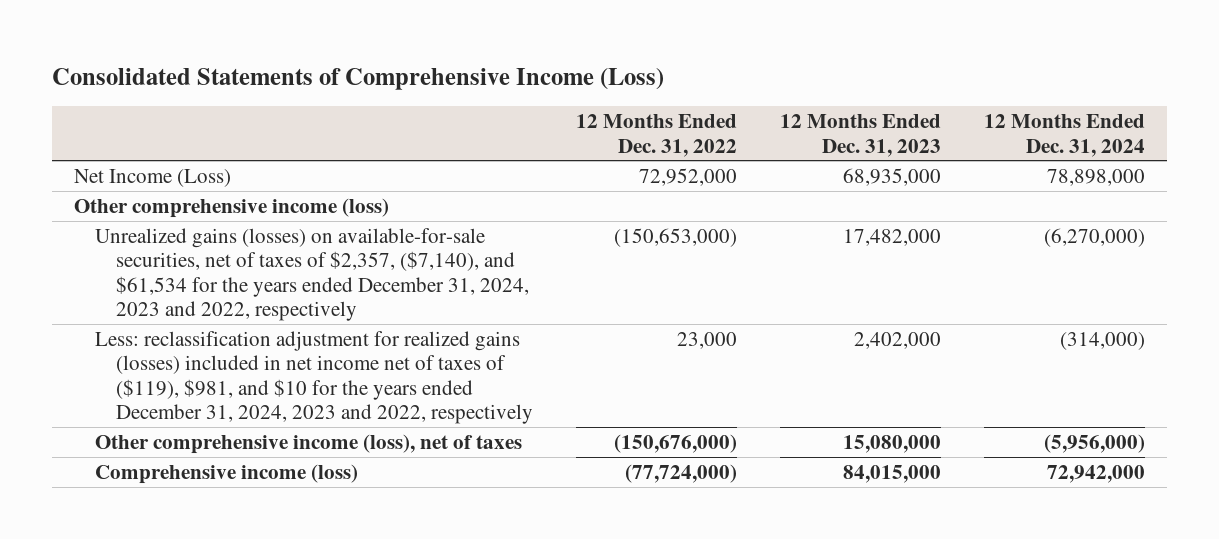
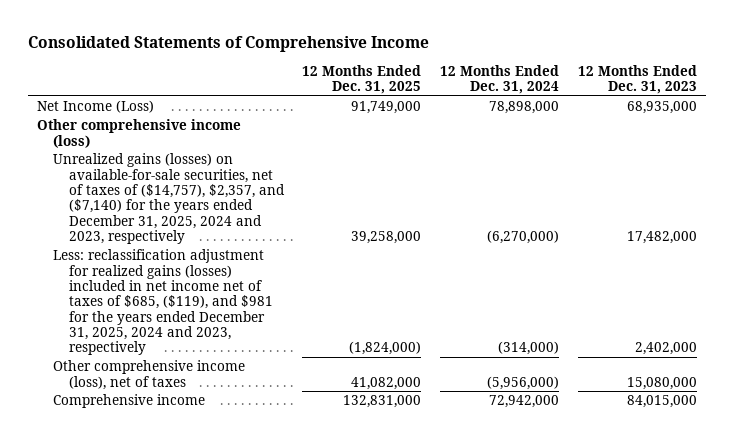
[52,68,665,91] Consolidated Statements of Comprehensive Income (Loss) -> [27,36,429,53] Consolidated Statements of Comprehensive Income
[575,114,737,157] 12 Months Ended Dec. 31, 2022 -> none
none -> [302,64,422,94] 12 Months Ended Dec. 31, 2025
[94,227,529,322] Unrealized gains (losses) on available-for-sale securities, net of taxes of $2,357, ($7,140), and $61,534 for the years ended December 31, 2024, 2023 and 2022, respectively -> [52,153,285,245] Unrealized gains (losses) on available-for-sale securities, net of taxes of ($14,757), $2,357, and ($7,140) for the years ended December 31, 2025, 2024 and 2023, respectively
[94,330,533,425] Less: reclassification adjustment for realized gains (losses) included in net income net of taxes of ($119), $981, and $10 for the years ended December 31, 2024, 2023 and 2022, respectively -> [52,249,273,356] Less: reclassification adjustment for realized gains (losses) included in net income net of taxes of $685, ($119), and $981 for the years ended December 31, 2025, 2024 and 2023, respectively
[94,463,358,484] Comprehensive income (loss) -> [52,394,205,409] Comprehensive income

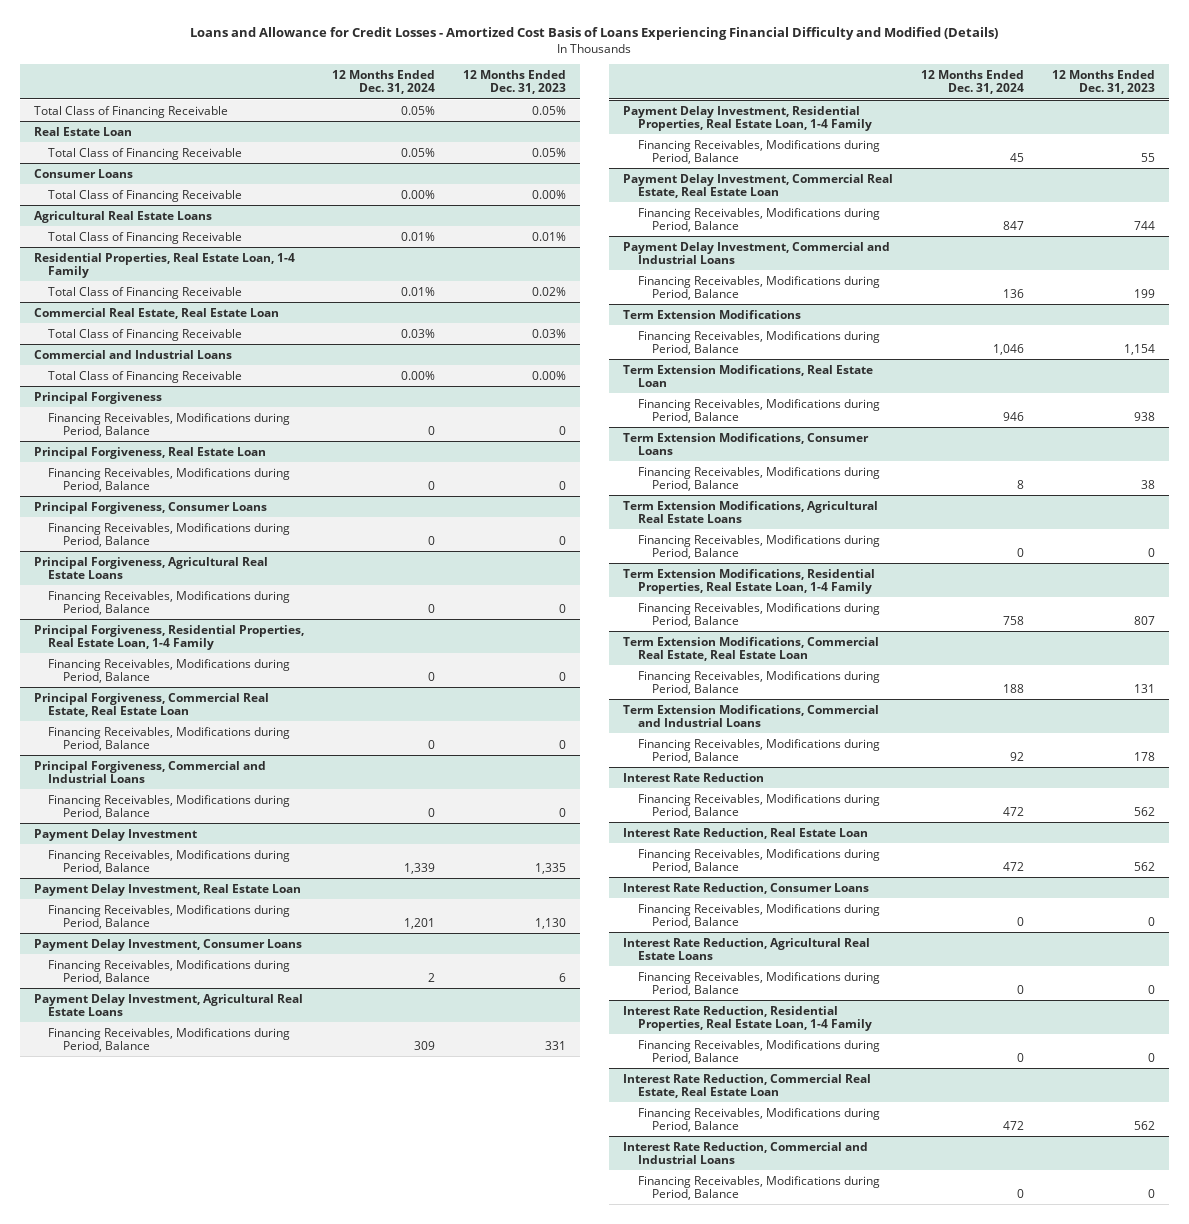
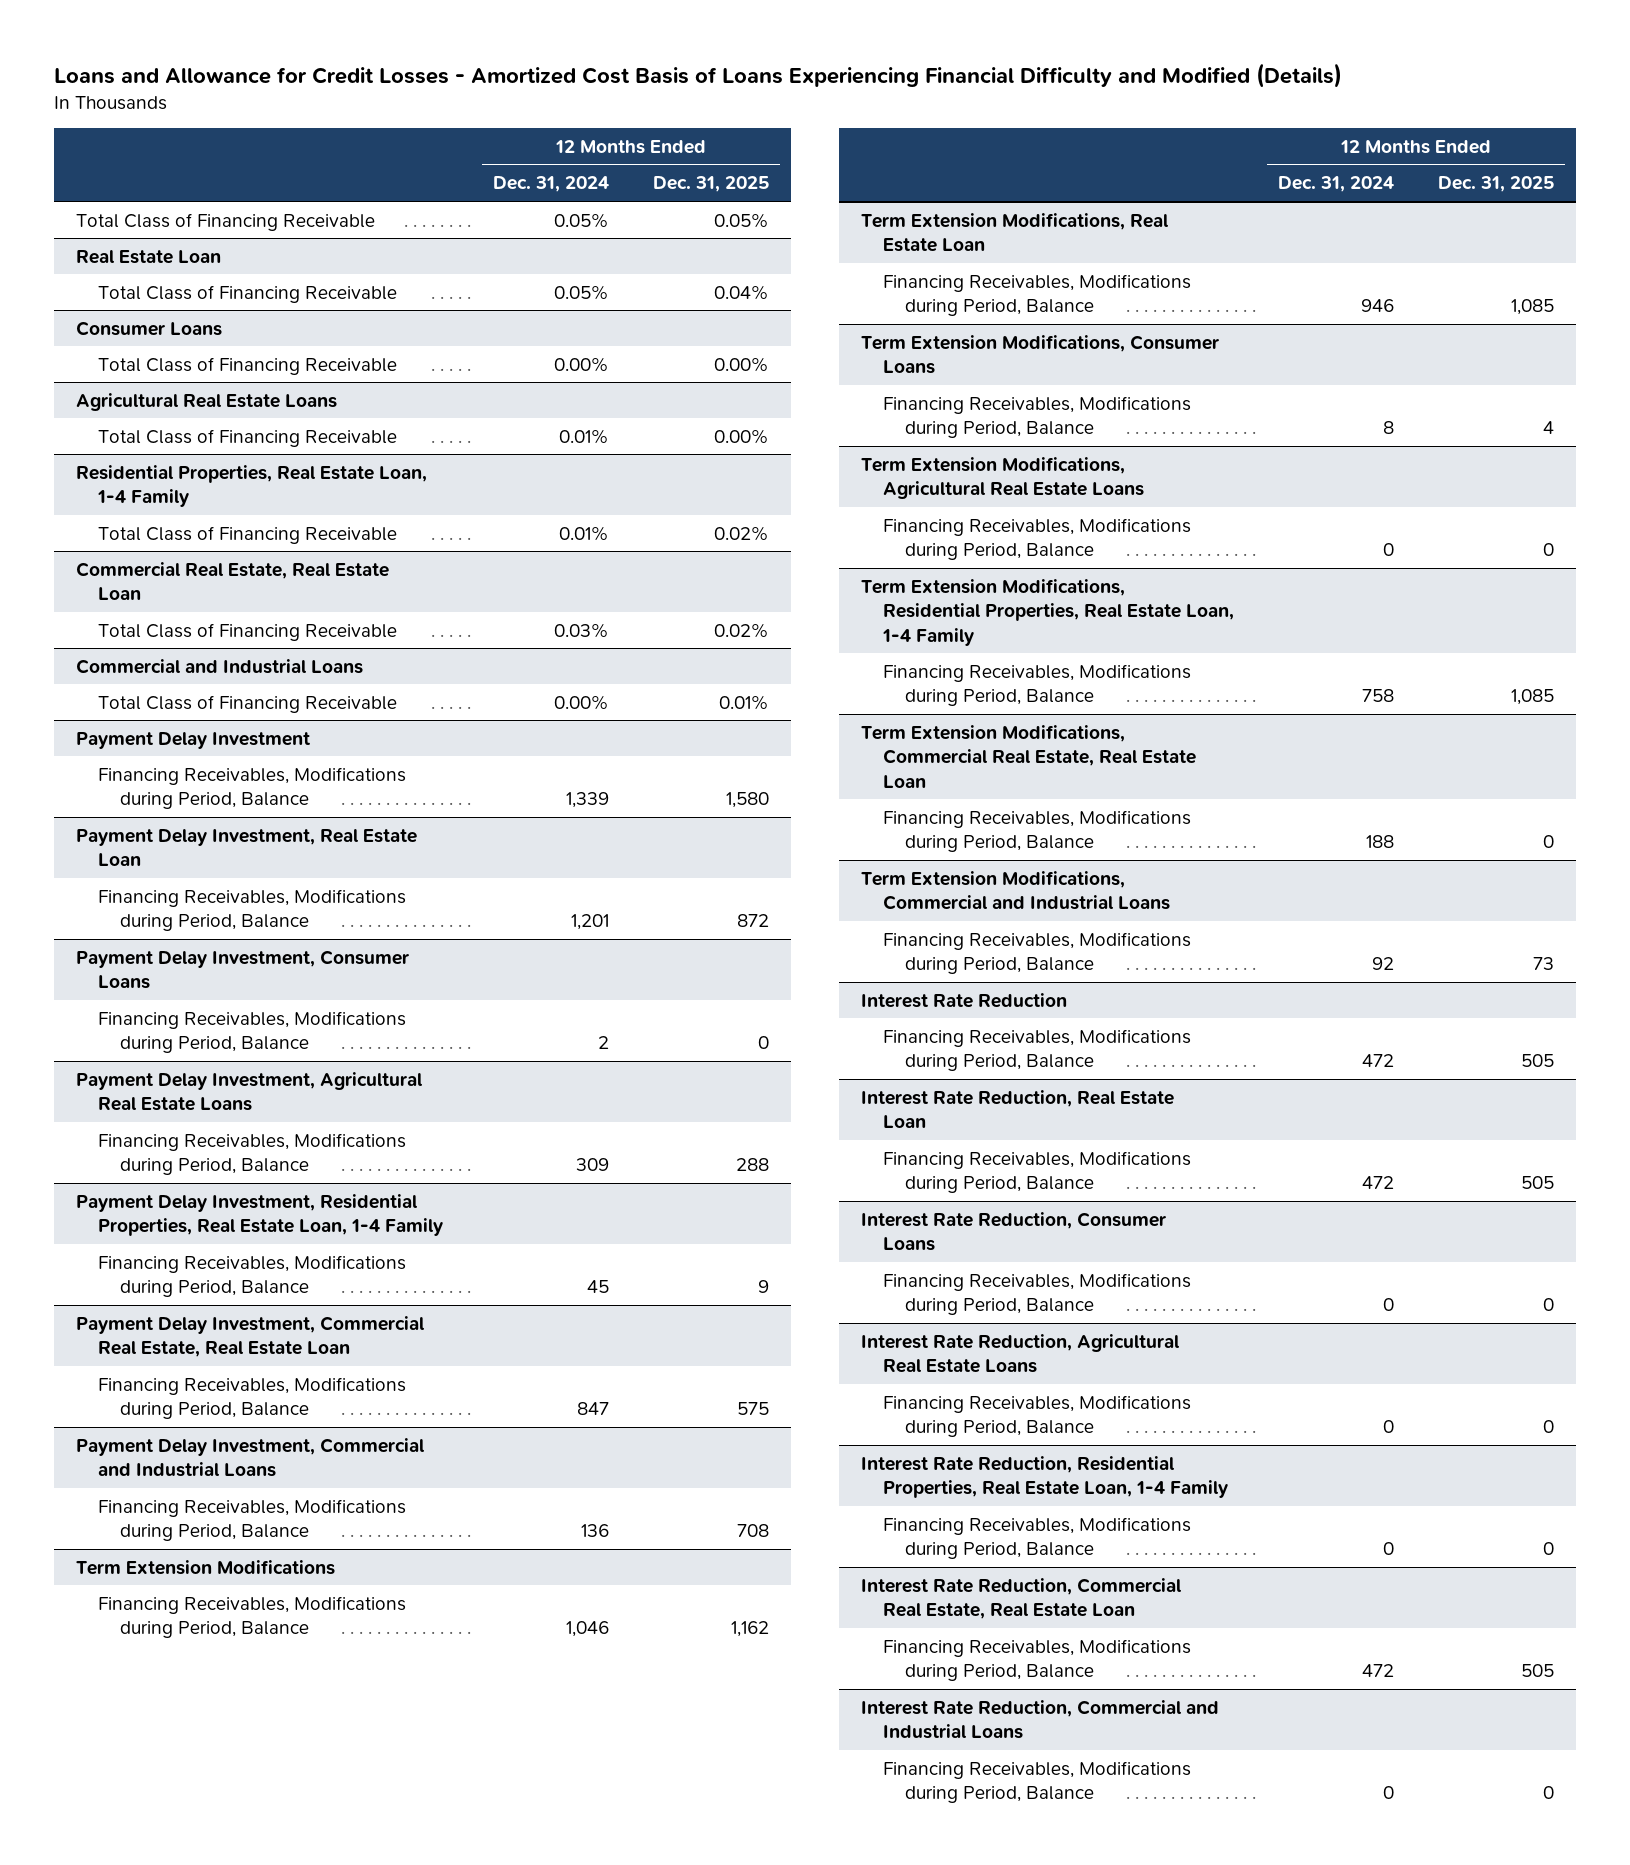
[463,69,567,95] 12 Months Ended Dec. 31, 2023 -> none
none -> [652,176,769,193] Dec. 31, 2025
[33,391,162,404] Principal Forgiveness -> none
[48,412,291,437] Financing Receivables, Modifications during Period, Balance -> none
[33,446,266,459] Principal Forgiveness, Real Estate Loan -> none
[48,467,291,492] Financing Receivables, Modifications during Period, Balance -> none
[33,501,267,514] Principal Forgiveness, Consumer Loans -> none
[48,522,291,547] Financing Receivables, Modifications during Period, Balance -> none
[33,556,268,579] Principal Forgiveness, Agricultural Real Estate Loans -> none
[48,590,291,615] Financing Receivables, Modifications during Period, Balance -> none
[33,624,304,650] Principal Forgiveness, Residential Properties, Real Estate Loan, 1-4 Family -> none
[48,658,291,683] Financing Receivables, Modifications during Period, Balance -> none
[33,692,269,717] Principal Forgiveness, Commercial Real Estate, Real Estate Loan -> none
[48,726,291,751] Financing Receivables, Modifications during Period, Balance -> none
[33,760,266,783] Principal Forgiveness, Commercial and Industrial Loans -> none
[48,794,291,819] Financing Receivables, Modifications during Period, Balance -> none

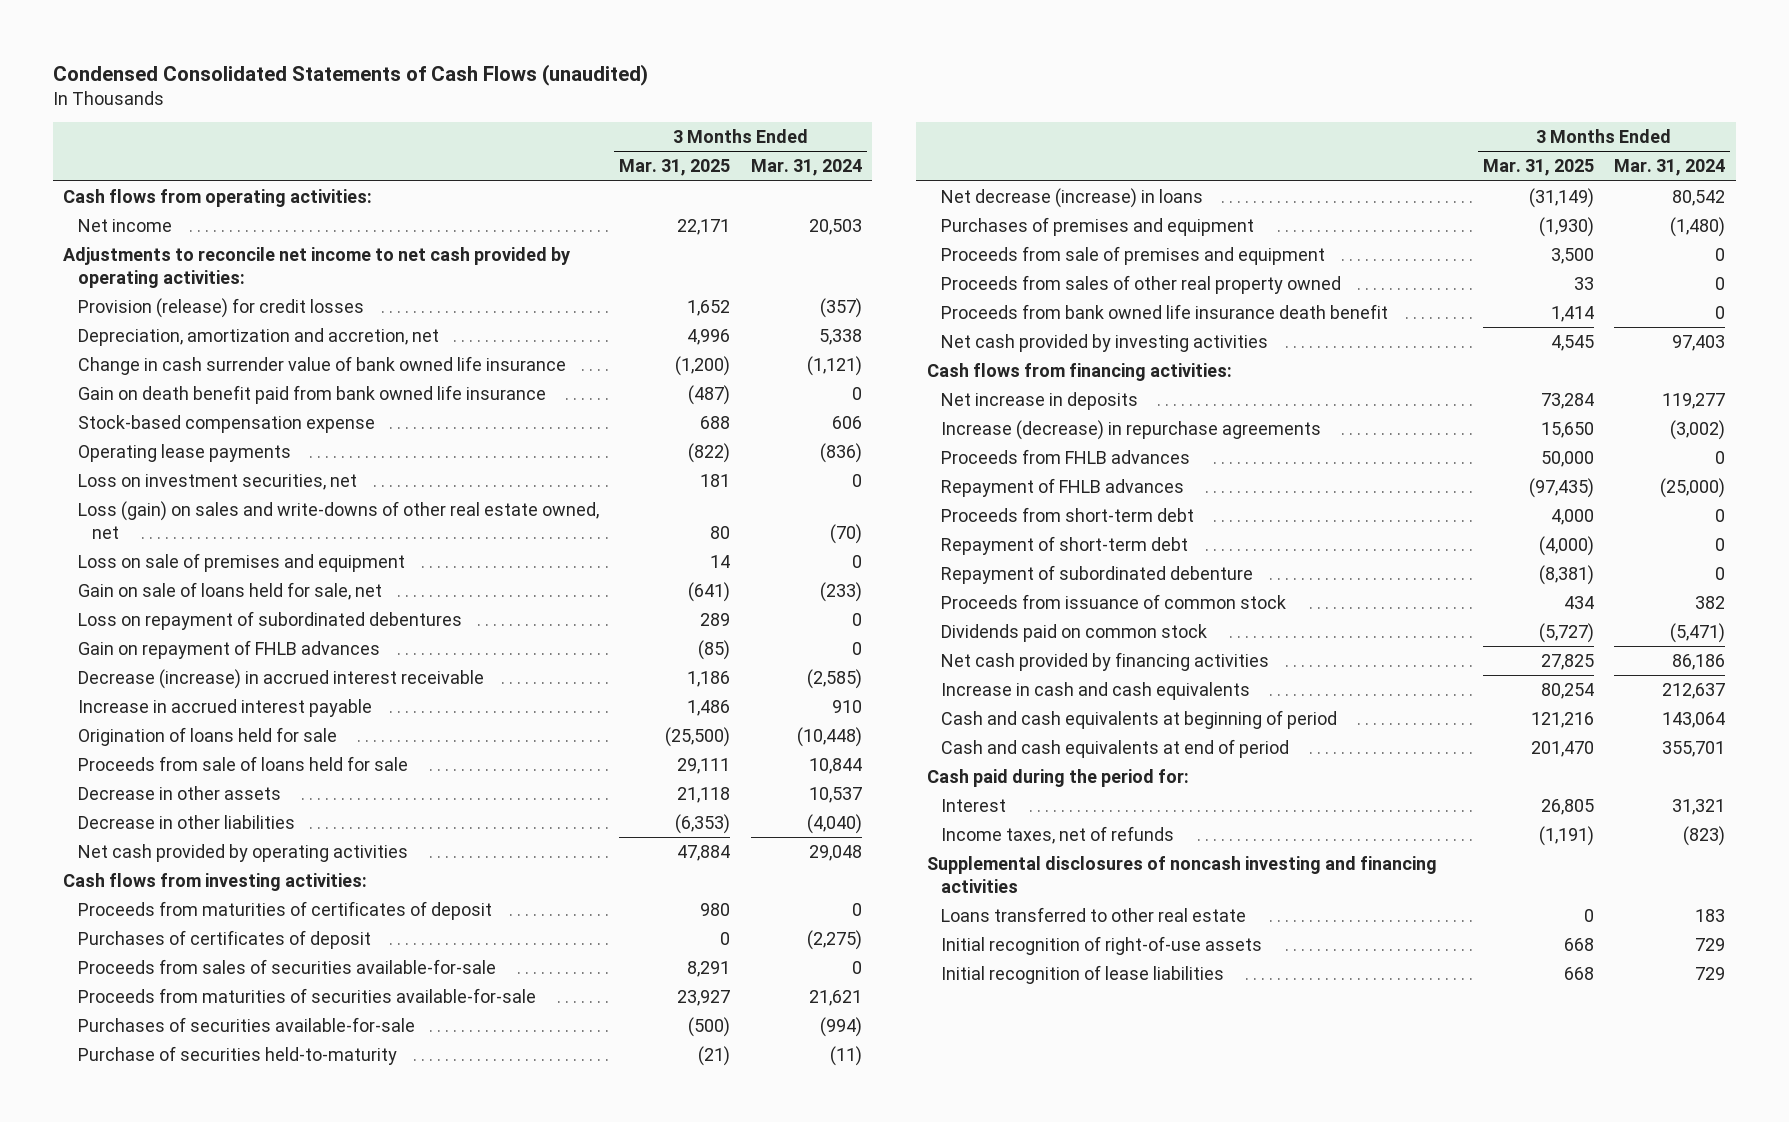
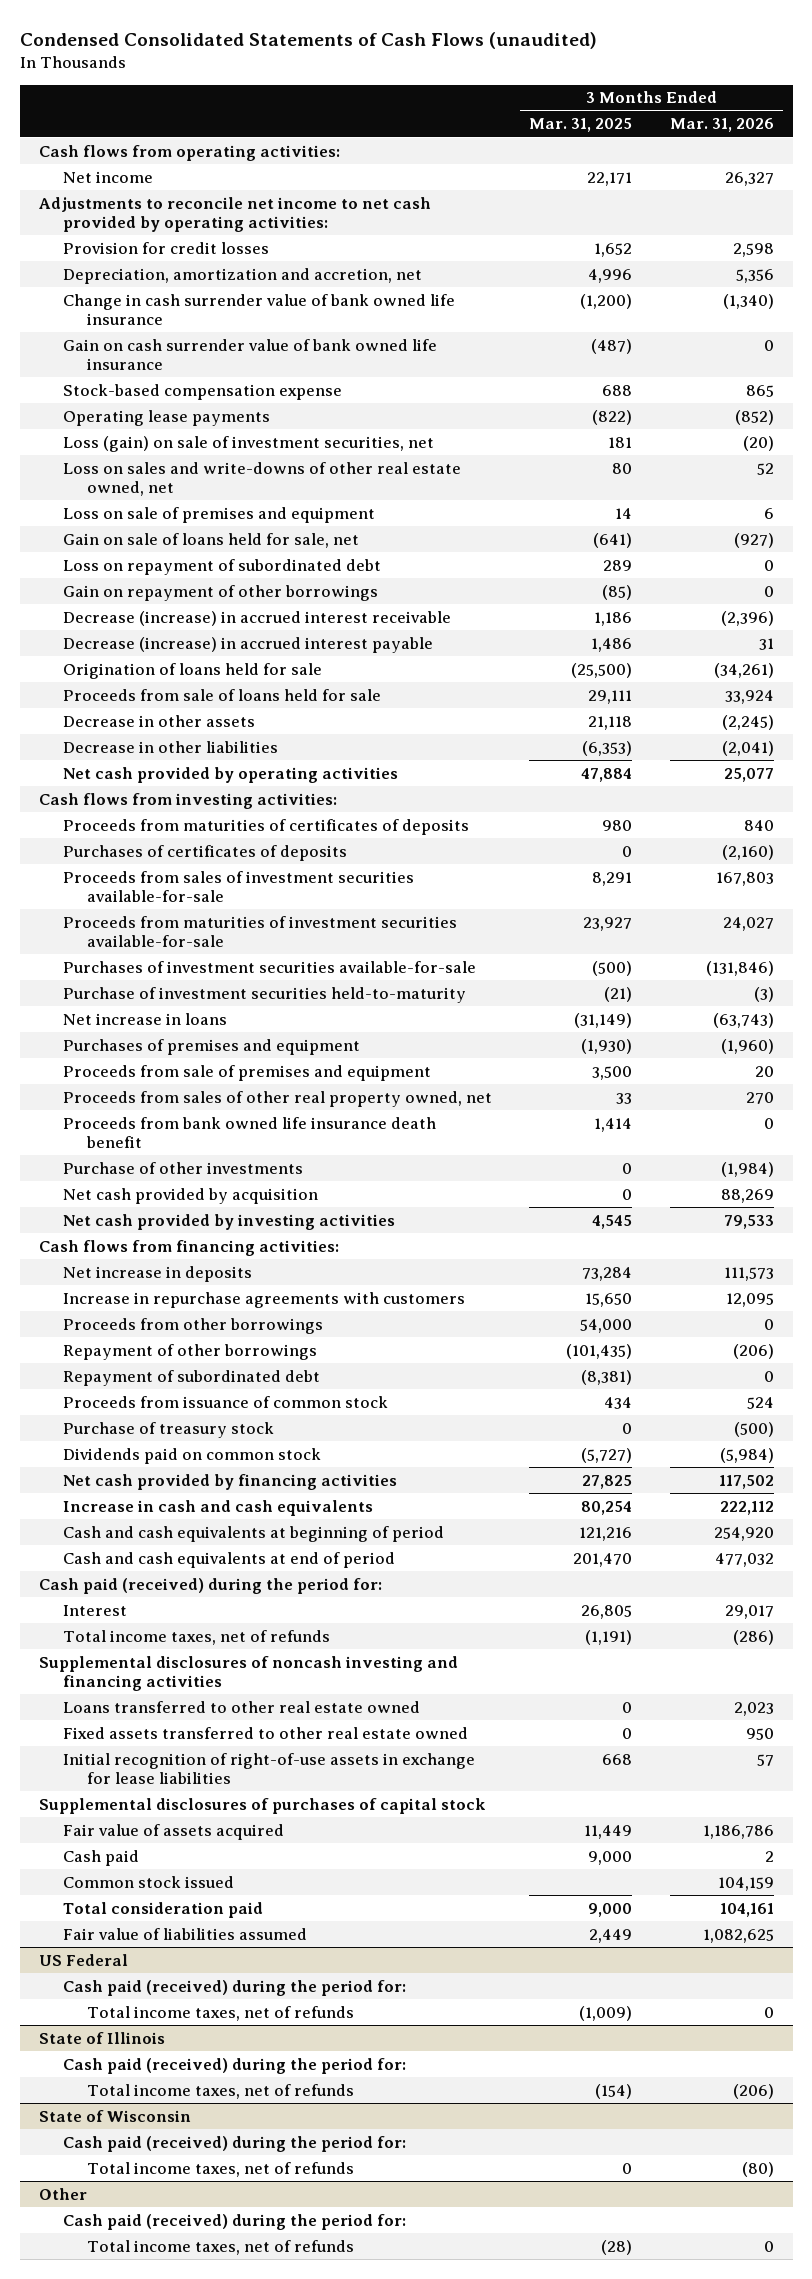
[750,159,862,177] Mar. 31, 2024 -> none
none -> [669,118,774,133] Mar. 31, 2026
[77,297,364,318] Provision (release) for credit losses -> [62,241,269,254] Provision for credit losses
[77,384,546,404] Gain on death benefit paid from bank owned life insurance -> [62,338,437,371] Gain on cash surrender value of bank owned life insurance
[77,473,357,490] Loss on investment securities, net -> [62,435,434,452] Loss (gain) on sale of investment securities, net
[77,500,599,539] Loss (gain) on sales and write-downs of other real estate owned, net -> [62,461,461,497] Loss on sales and write-downs of other real estate owned, net
[77,610,462,630] Loss on repayment of subordinated debentures -> [62,558,381,575] Loss on repayment of subordinated debt
[77,639,380,659] Gain on repayment of FHLB advances -> [62,584,378,601] Gain on repayment of other borrowings
[77,698,372,717] Increase in accrued interest payable -> [62,636,433,653] Decrease (increase) in accrued interest payable
[77,900,492,920] Proceeds from maturities of certificates of deposit -> [62,818,469,835] Proceeds from maturities of certificates of deposits
[77,929,371,949] Purchases of certificates of deposit -> [62,844,347,861] Purchases of certificates of deposits
[77,958,496,974] Proceeds from sales of securities available-for-sale -> [62,870,414,903] Proceeds from sales of investment securities available-for-sale
[77,987,536,1003] Proceeds from maturities of securities available-for-sale -> [62,915,457,948] Proceeds from maturities of investment securities available-for-sale
[77,1016,415,1032] Purchases of securities available-for-sale -> [62,960,476,973] Purchases of investment securities available-for-sale
[77,1045,397,1065] Purchase of securities held-to-maturity -> [62,986,466,1003] Purchase of investment securities held-to-maturity
[941,187,1204,208] Net decrease (increase) in loans -> [62,1012,227,1025] Net increase in loans
[941,274,1342,294] Proceeds from sales of other real property owned -> [62,1090,492,1107] Proceeds from sales of other real property owned, net
none -> [62,1161,303,1174] Purchase of other investments
none -> [62,1187,318,1204] Net cash provided by acquisition
[941,448,1191,464] Proceeds from FHLB advances -> none
[941,477,1185,497] Repayment of FHLB advances -> none
[941,506,1195,522] Proceeds from short-term debt -> none
[941,535,1189,555] Repayment of short-term debt -> none
[941,419,1322,440] Increase (decrease) in repurchase agreements -> [62,1291,465,1308] Increase in repurchase agreements with customers
none -> [62,1317,323,1334] Proceeds from other borrowings
none -> [62,1343,317,1360] Repayment of other borrowings
[941,564,1254,584] Repayment of subordinated debenture -> [62,1369,320,1386] Repayment of subordinated debt
none -> [62,1421,274,1438] Purchase of treasury stock
[926,768,1189,787] Cash paid during the period for: -> [38,1577,382,1594] Cash paid (received) during the period for:
[941,825,1175,844] Income taxes, net of refunds -> [62,1629,330,1645] Total income taxes, net of refunds
[941,964,1225,984] Initial recognition of lease liabilities -> none
[941,906,1247,922] Loans transferred to other real estate -> [62,1700,420,1713] Loans transferred to other real estate owned
none -> [62,1726,468,1739] Fixed assets transferred to other real estate owned
[941,935,1263,955] Initial recognition of right-of-use assets -> [62,1752,475,1785] Initial recognition of right-of-use assets in exchange for lease liabilities
none -> [38,1797,486,1814] Supplemental disclosures of purchases of capital stock
none -> [62,1823,284,1840] Fair value of assets acquired
none -> [62,1849,139,1866] Cash paid
none -> [62,1875,234,1888] Common stock issued
none -> [62,1901,263,1918] Total consideration paid
none -> [62,1927,307,1940] Fair value of liabilities assumed
none -> [38,1953,128,1966] US Federal
none -> [62,1979,406,1996] Cash paid (received) during the period for:
none -> [86,2005,354,2021] Total income taxes, net of refunds
none -> [38,2031,165,2044] State of Illinois
none -> [62,2057,406,2074] Cash paid (received) during the period for:
none -> [86,2083,354,2099] Total income taxes, net of refunds
none -> [38,2109,191,2122] State of Wisconsin
none -> [62,2135,406,2152] Cash paid (received) during the period for:
none -> [86,2161,354,2177] Total income taxes, net of refunds
none -> [38,2187,87,2200] Other
none -> [62,2213,406,2230] Cash paid (received) during the period for:
none -> [86,2239,354,2255] Total income taxes, net of refunds

